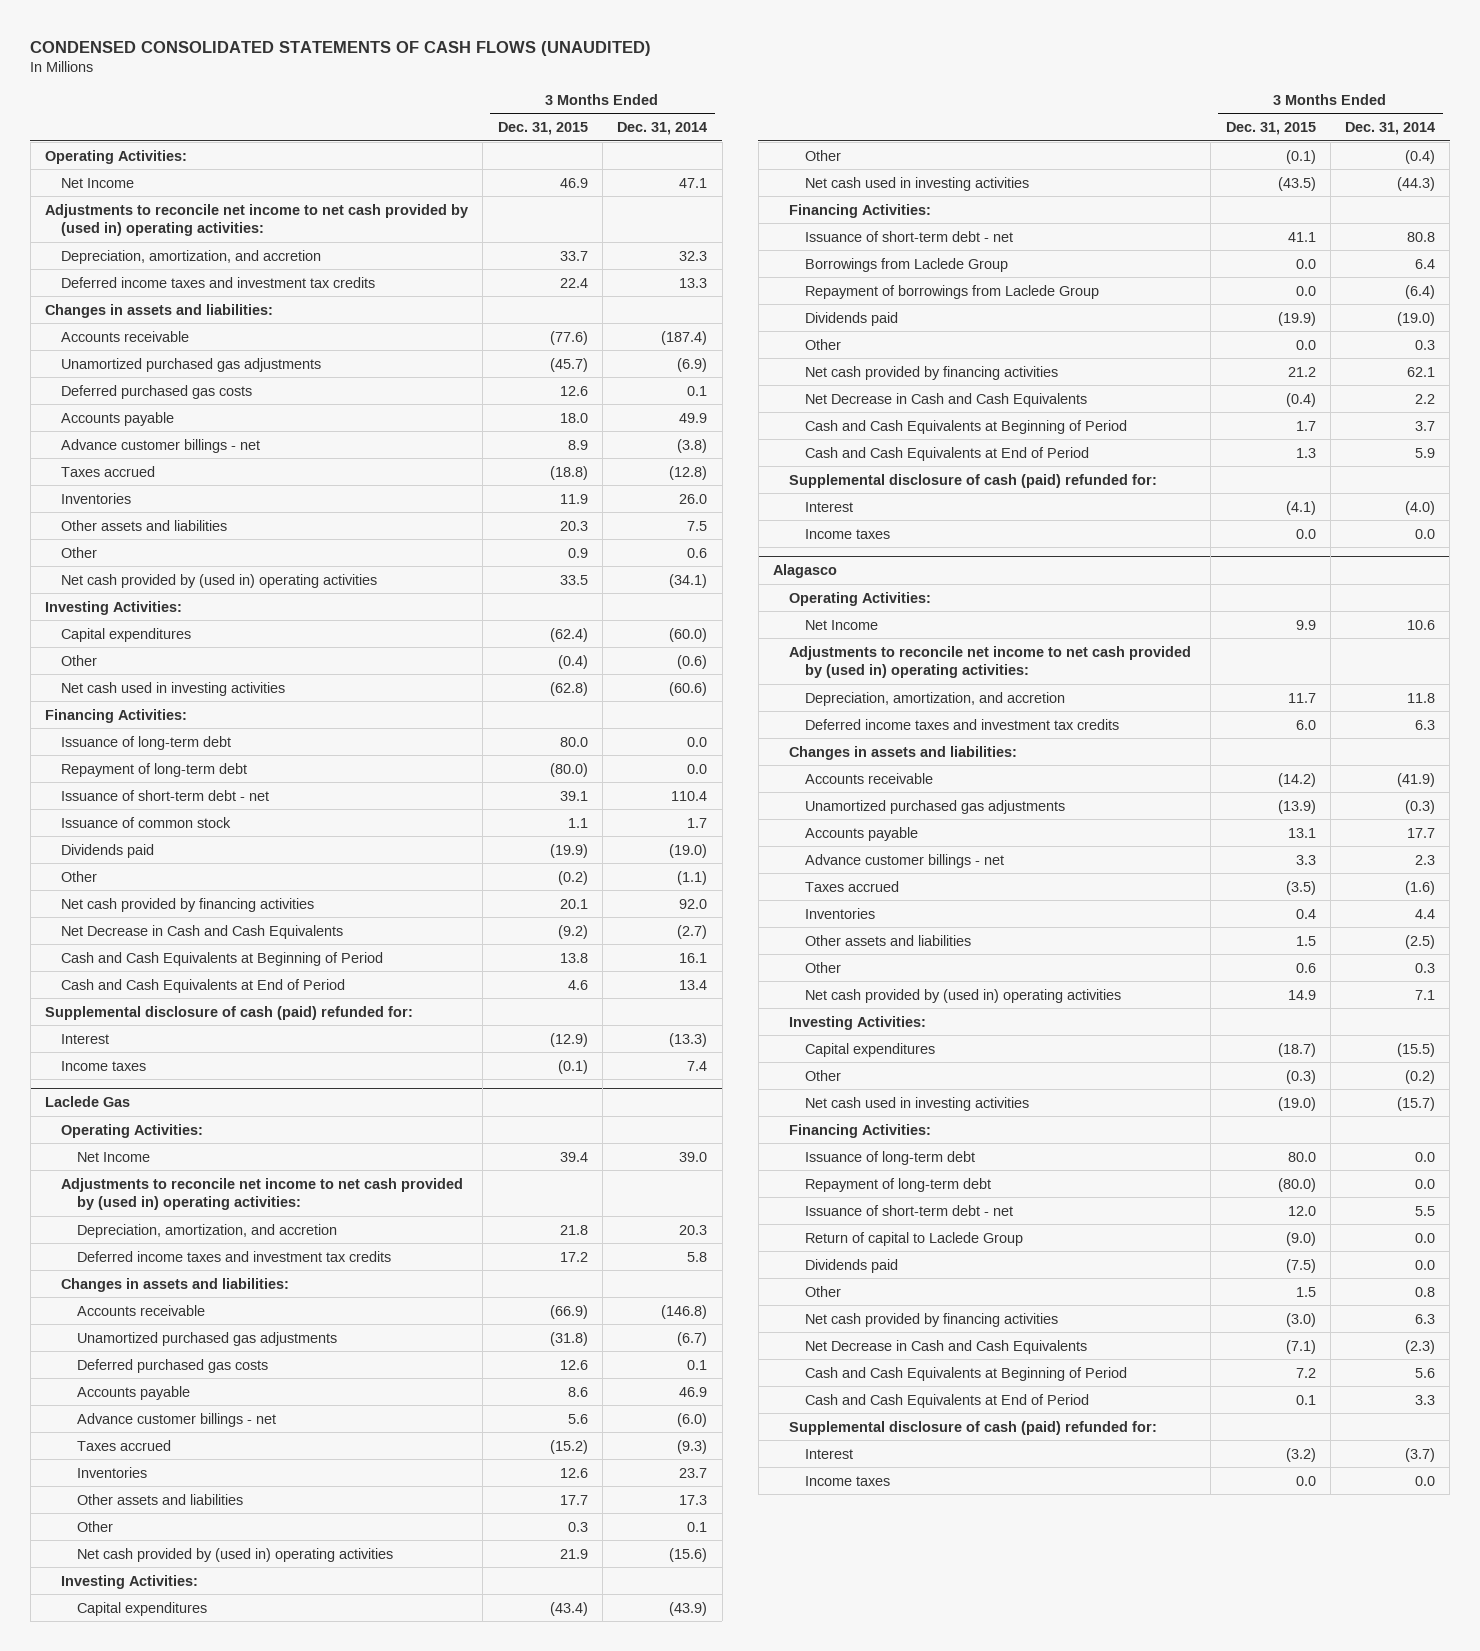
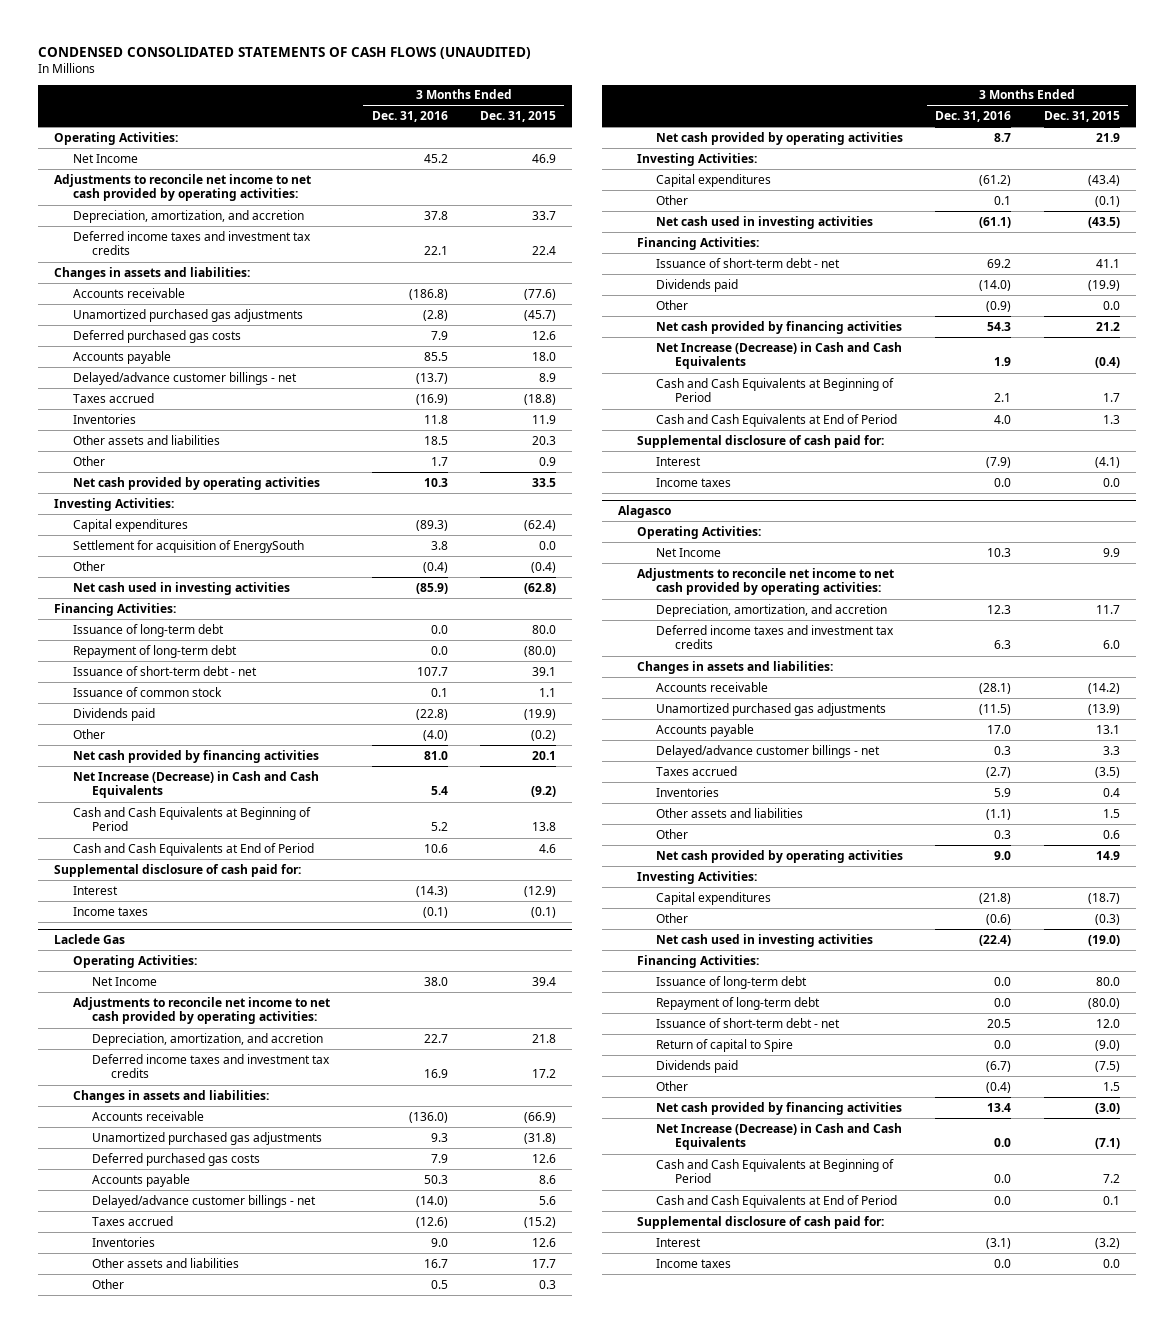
[617,122,708,136] Dec. 31, 2014 -> none
none -> [371,110,448,122] Dec. 31, 2016
[45,203,469,237] Adjustments to reconcile net income to net cash provided by (used in) operating activities: -> [54,173,312,202] Adjustments to reconcile net income to net cash provided by operating activities:
[61,438,261,453] Advance customer billings - net -> [73,371,298,385] Delayed/advance customer billings - net
[61,573,378,588] Net cash provided by (used in) operating activities -> [73,476,321,490] Net cash provided by operating activities
none -> [73,539,305,553] Settlement for acquisition of EnergySouth
[61,924,344,939] Net Decrease in Cash and Cash Equivalents -> [73,770,320,799] Net Increase (Decrease) in Cash and Cash Equivalents
[45,1005,414,1020] Supplemental disclosure of cash (paid) refunded for: -> [54,863,302,877] Supplemental disclosure of cash paid for:
[61,1177,464,1211] Adjustments to reconcile net income to net cash provided by (used in) operating activities: -> [73,996,331,1025] Adjustments to reconcile net income to net cash provided by operating activities:
[77,1412,277,1427] Advance customer billings - net -> [92,1194,317,1208] Delayed/advance customer billings - net
[77,1547,394,1562] Net cash provided by (used in) operating activities -> [655,131,903,145] Net cash provided by operating activities
[805,257,1009,272] Borrowings from Laclede Group -> none
[805,284,1100,299] Repayment of borrowings from Laclede Group -> none
[805,392,1088,407] Net Decrease in Cash and Cash Equivalents -> [655,341,902,370] Net Increase (Decrease) in Cash and Cash Equivalents
[789,473,1158,488] Supplemental disclosure of cash (paid) refunded for: -> [636,434,884,448] Supplemental disclosure of cash paid for:
[789,645,1192,679] Adjustments to reconcile net income to net cash provided by (used in) operating activities: -> [636,567,894,596] Adjustments to reconcile net income to net cash provided by operating activities:
[805,853,1005,868] Advance customer billings - net -> [655,744,880,758] Delayed/advance customer billings - net
[805,988,1122,1003] Net cash provided by (used in) operating activities -> [655,849,903,863] Net cash provided by operating activities
[805,1231,1024,1246] Return of capital to Laclede Group -> [655,1038,793,1052] Return of capital to Spire
[805,1339,1088,1354] Net Decrease in Cash and Cash Equivalents -> [655,1122,902,1151] Net Increase (Decrease) in Cash and Cash Equivalents
[789,1420,1158,1435] Supplemental disclosure of cash (paid) refunded for: -> [636,1215,884,1229] Supplemental disclosure of cash paid for:

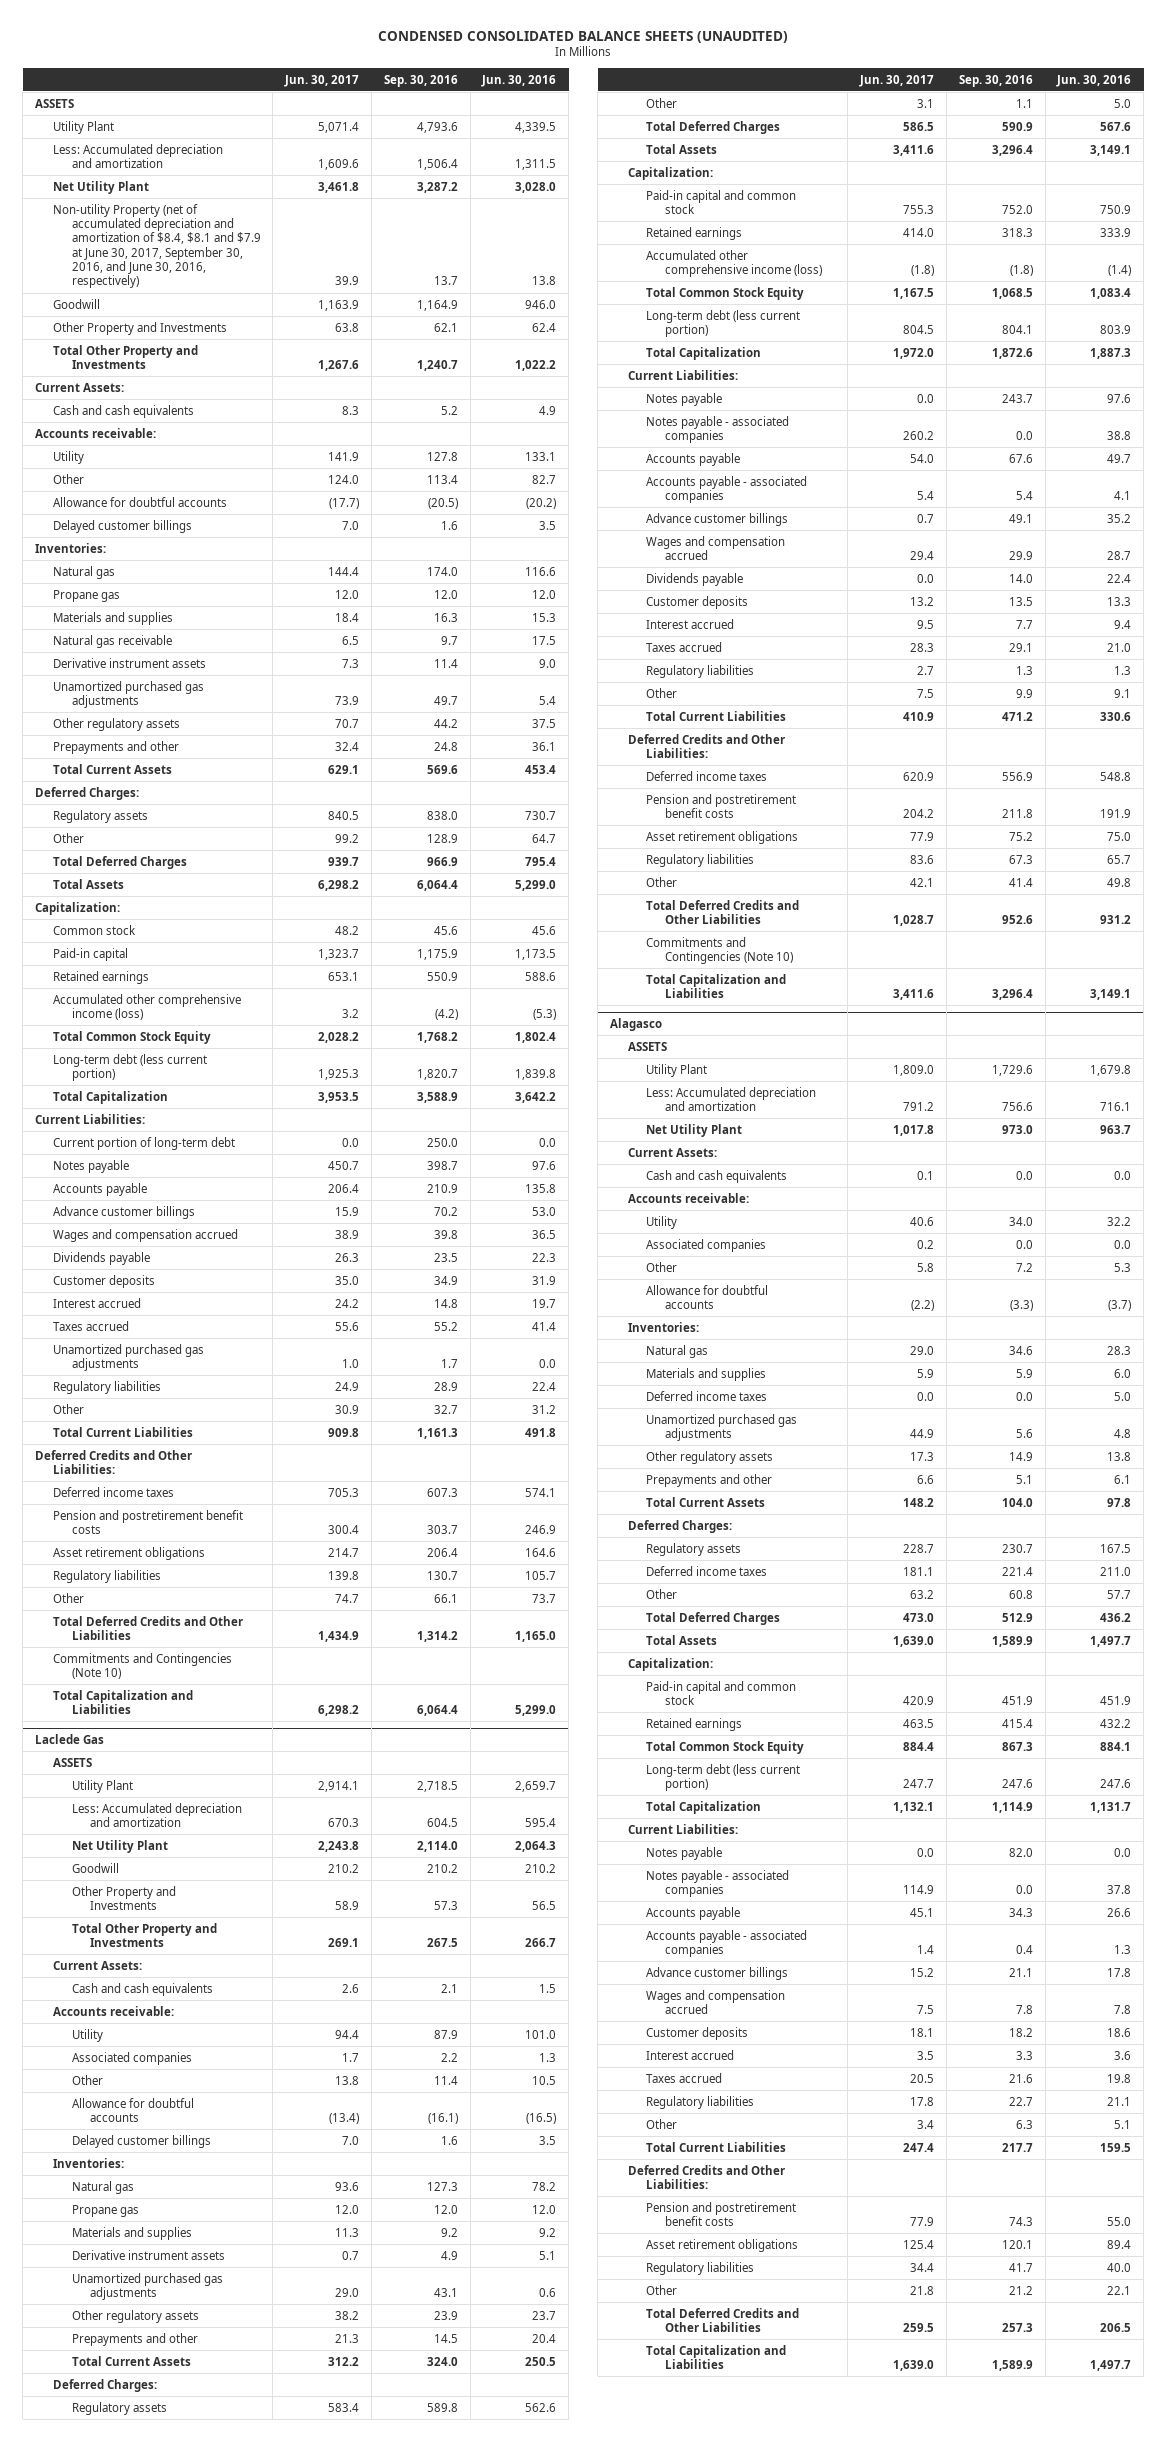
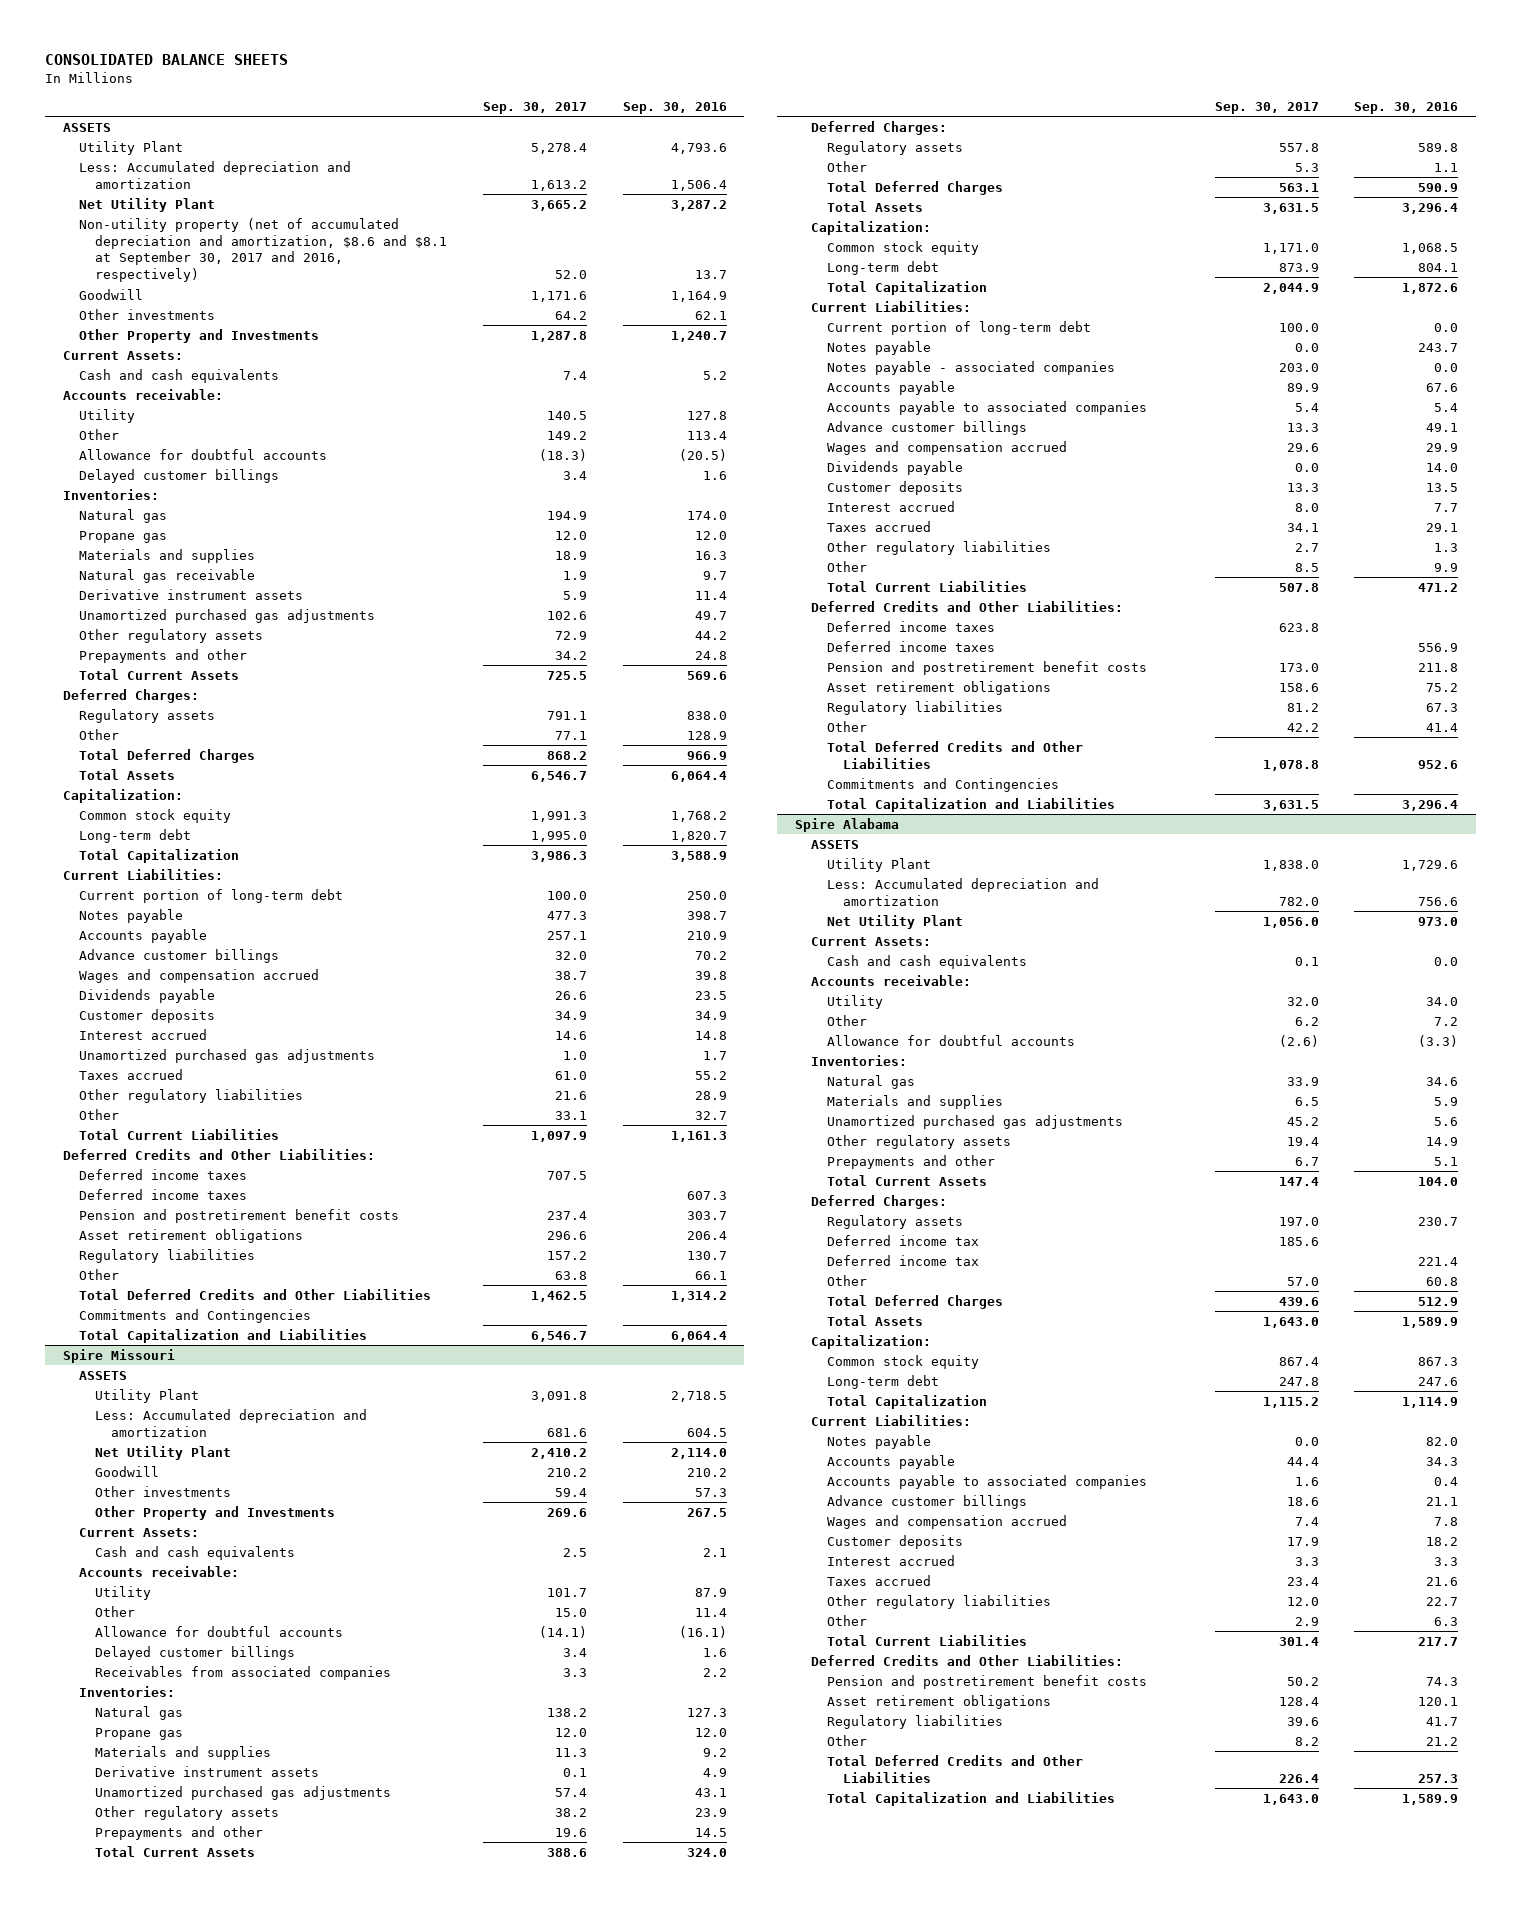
[378,30,789,43] CONDENSED CONSOLIDATED BALANCE SHEETS (UNAUDITED) -> [45,54,289,66] CONSOLIDATED BALANCE SHEETS
[284,74,360,87] Jun. 30, 2017 -> none
[481,74,557,87] Jun. 30, 2016 -> none
none -> [482,101,587,114] Sep. 30, 2017
[53,203,261,289] Non-utility Property (net of accumulated depreciation and amortization of $8.4, $8.1 and $7.9 at June 30, 2017, September 30, 2016, and June 30, 2016, respectively) -> [78,217,447,283] Non-utility property (net of accumulated depreciation and amortization, $8.6 and $8.1 at September 30, 2017 and 2016, respectively)
[53,344,199,369] Total Other Property and Investments -> none
none -> [78,308,215,320] Other investments
[433,322,458,332] 62.1 -> [670,330,727,342] 1,240.7
[53,924,137,935] Common stock -> none
[53,947,129,961] Paid-in capital -> none
[53,970,150,984] Retained earnings -> none
[53,993,242,1020] Accumulated other comprehensive income (loss) -> none
[53,1030,212,1044] Total Common Stock Equity -> [78,808,231,823] Common stock equity
[53,1053,208,1081] Long-term debt (less current portion) -> [78,828,191,843] Long-term debt
[53,1320,130,1331] Taxes accrued -> [78,1068,183,1080] Taxes accrued
[53,1380,162,1394] Regulatory liabilities -> [78,1088,303,1103] Other regulatory liabilities
none -> [78,1168,247,1180] Deferred income taxes
[53,1652,233,1679] Commitments and Contingencies (Note 10) -> [78,1308,311,1323] Commitments and Contingencies
[35,1733,105,1744] Laclede Gas -> none
none -> [63,1348,176,1363] Spire Missouri
[71,1922,217,1947] Total Other Property and Investments -> none
none -> [94,1485,231,1497] Other investments
[433,1900,458,1910] 57.3 -> [686,1507,727,1517] 267.5
[71,2051,192,2065] Associated companies -> none
none -> [94,1665,391,1680] Receivables from associated companies
[646,189,797,214] Paid-in capital and common stock -> none
[646,226,743,240] Retained earnings -> none
[646,249,822,277] Accumulated other comprehensive income (loss) -> none
[646,286,805,300] Total Common Stock Equity -> [826,240,979,255] Common stock equity
[646,309,801,337] Long-term debt (less current portion) -> [826,260,939,275] Long-term debt
none -> [826,320,1091,335] Current portion of long-term debt
[646,475,808,503] Accounts payable - associated companies -> [826,400,1147,415] Accounts payable to associated companies
[646,664,755,678] Regulatory liabilities -> [826,540,1051,555] Other regulatory liabilities
none -> [826,620,995,632] Deferred income taxes
[646,936,793,964] Commitments and Contingencies (Note 10) -> [826,777,1059,792] Commitments and Contingencies
[610,1017,663,1031] Alagasco -> none
none -> [794,817,899,832] Spire Alabama
[646,1238,767,1252] Associated companies -> none
[646,1390,768,1401] Deferred income taxes -> none
none -> [826,1234,979,1246] Deferred income tax
[646,1565,768,1576] Deferred income taxes -> [826,1254,979,1266] Deferred income tax
[646,1680,797,1705] Paid-in capital and common stock -> none
[646,1717,743,1731] Retained earnings -> none
[646,1740,805,1754] Total Common Stock Equity -> [826,1354,979,1369] Common stock equity
[646,1763,801,1791] Long-term debt (less current portion) -> [826,1374,939,1389] Long-term debt
[646,1869,790,1897] Notes payable - associated companies -> none
[646,1929,808,1957] Accounts payable - associated companies -> [826,1474,1147,1489] Accounts payable to associated companies
[646,2095,755,2109] Regulatory liabilities -> [826,1594,1051,1609] Other regulatory liabilities

